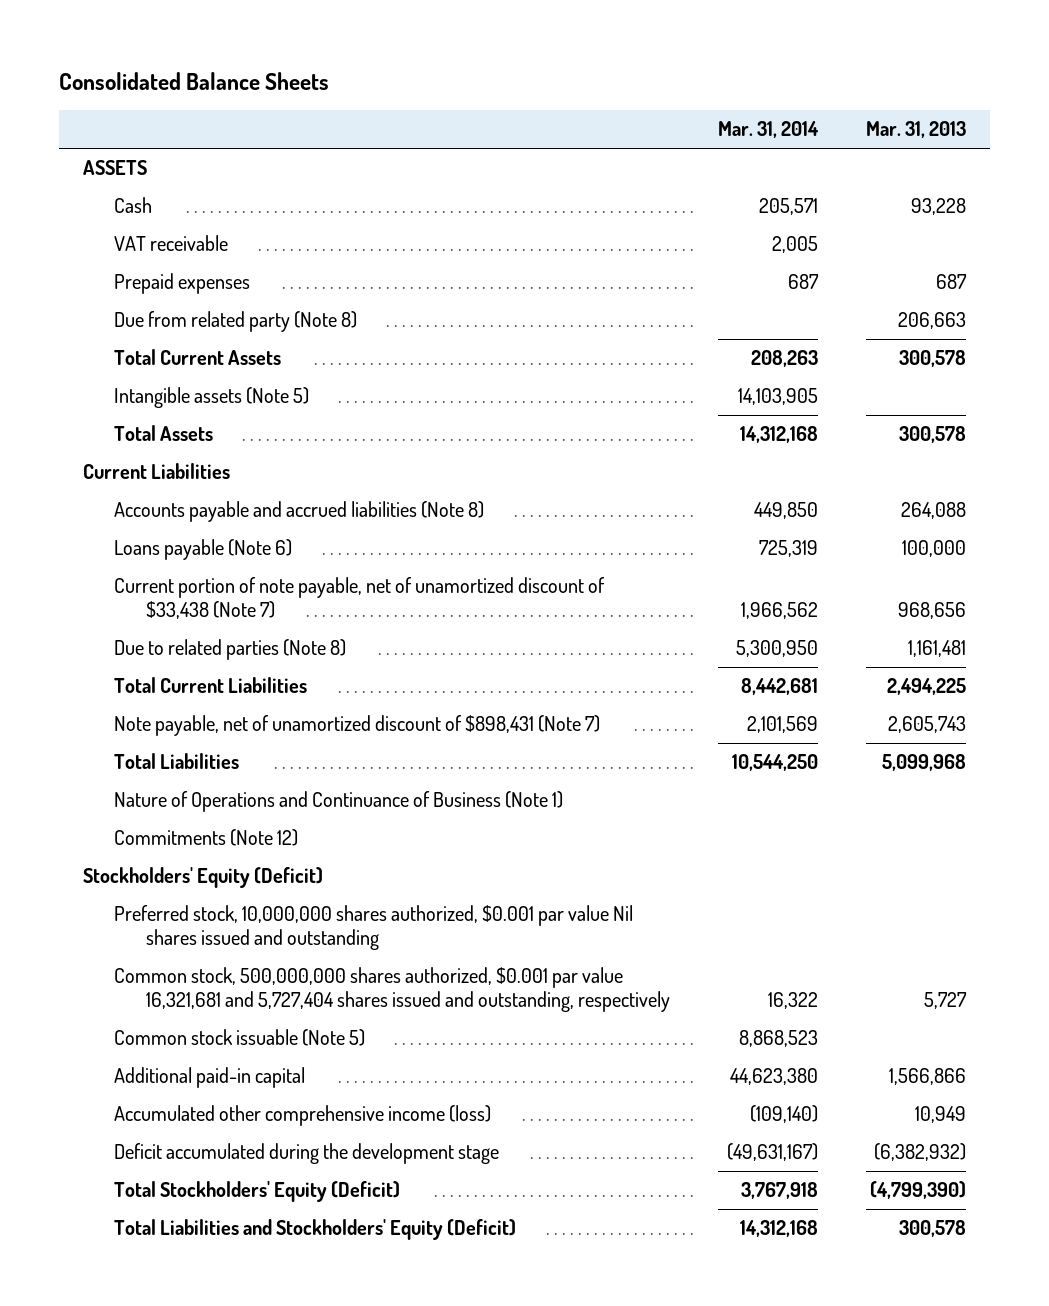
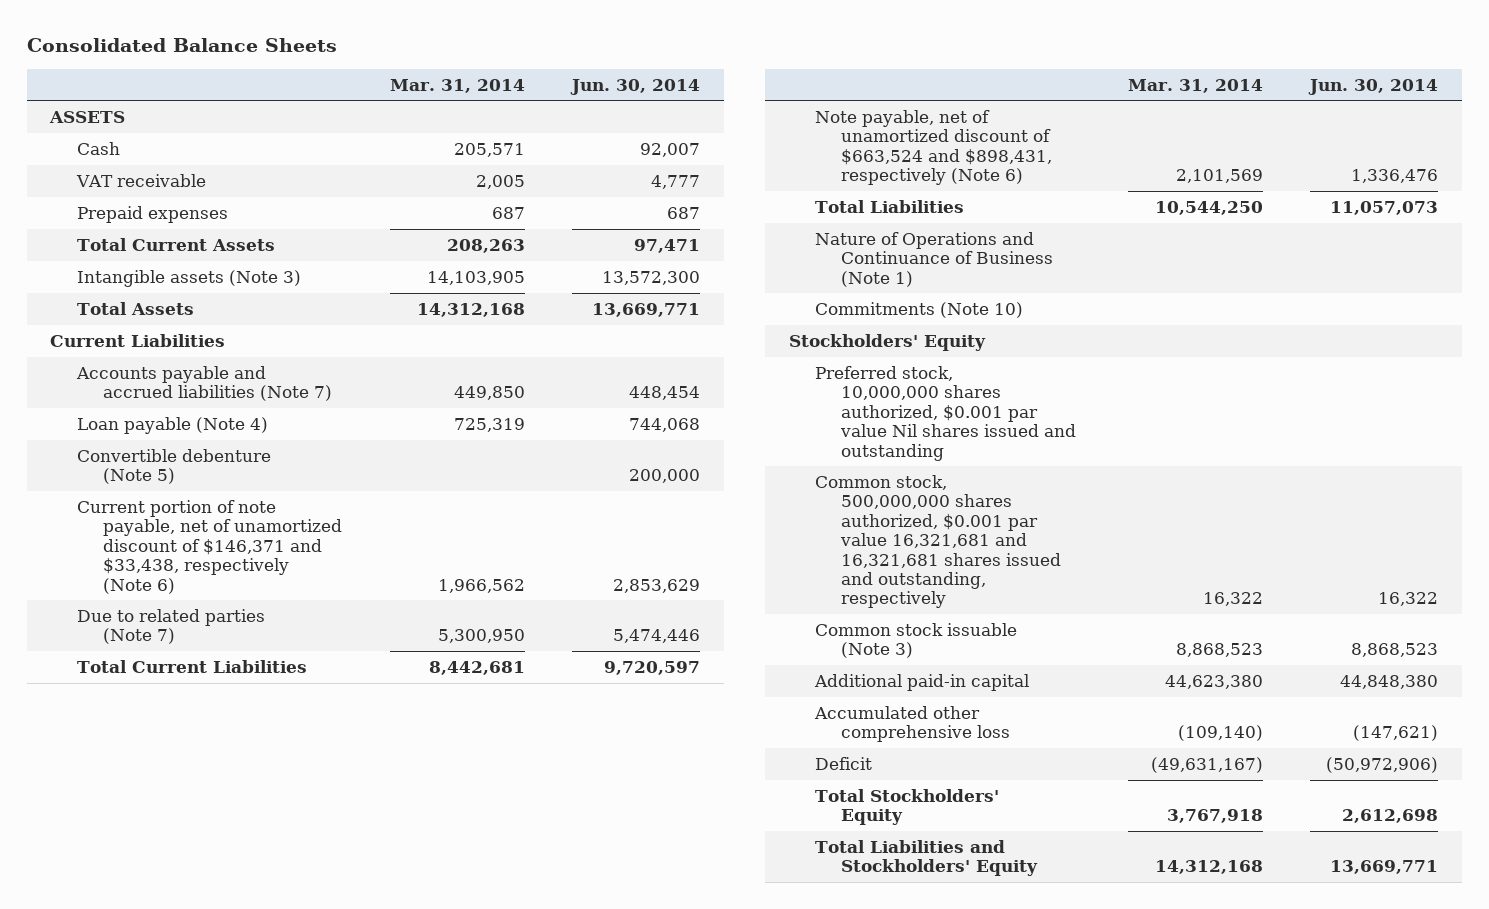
[865,121,966,139] Mar. 31, 2013 -> none
none -> [570,78,701,95] Jun. 30, 2014
[114,311,358,333] Due from related party (Note 8) -> none
[114,387,310,409] Intangible assets (Note 5) -> [76,269,301,287] Intangible assets (Note 3)
[114,501,485,523] Accounts payable and accrued liabilities (Note 8) -> [75,365,333,402] Accounts payable and accrued liabilities (Note 7)
[114,539,293,561] Loans payable (Note 6) -> [76,416,268,434] Loan payable (Note 4)
none -> [76,448,271,485] Convertible debenture (Note 5)
[114,577,606,619] Current portion of note payable, net of unamortized discount of $33,438 (Note 7) -> [76,499,343,594] Current portion of note payable, net of unamortized discount of $146,371 and $33,438, respectively (Note 6)
[114,639,347,661] Due to related parties (Note 8) -> [76,608,265,645] Due to related parties (Note 7)
[114,715,601,737] Note payable, net of unamortized discount of $898,431 (Note 7) -> [815,109,1053,186] Note payable, net of unamortized discount of $663,524 and $898,431, respectively (Note 6)
[114,829,299,847] Commitments (Note 12) -> [815,301,1024,318] Commitments (Note 10)
[83,867,324,889] Stockholders' Equity (Deficit) -> [788,333,986,351] Stockholders' Equity
[114,967,670,1012] Common stock, 500,000,000 shares authorized, $0.001 par value 16,321,681 and 5,727,404 shares issued and outstanding, respectively -> [815,474,1062,609] Common stock, 500,000,000 shares authorized, $0.001 par value 16,321,681 and 16,321,681 shares issued and outstanding, respectively
[114,1029,366,1047] Common stock issuable (Note 5) -> [815,622,1018,659] Common stock issuable (Note 3)
[114,1105,492,1127] Accumulated other comprehensive income (loss) -> [814,705,1011,743] Accumulated other comprehensive loss
[114,1143,500,1165] Deficit accumulated during the development stage -> [815,756,873,770] Deficit
[114,1181,401,1203] Total Stockholders' Equity (Deficit) -> [815,788,1000,826] Total Stockholders' Equity
[114,1219,517,1241] Total Liabilities and Stockholders' Equity (Deficit) -> [815,839,1039,877] Total Liabilities and Stockholders' Equity

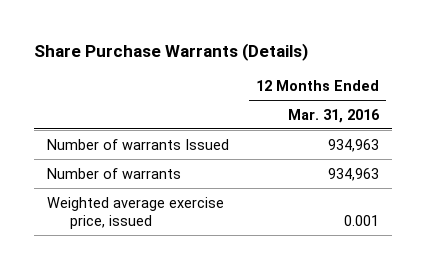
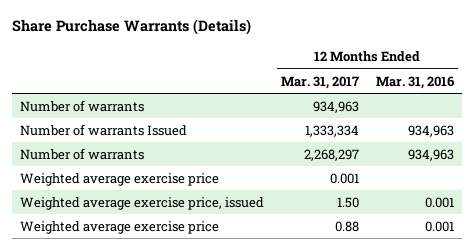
none -> [280,75,359,89] Mar. 31, 2017
none -> [20,99,145,112] Number of warrants
none -> [20,172,220,186] Weighted average exercise price
none -> [20,220,220,234] Weighted average exercise price

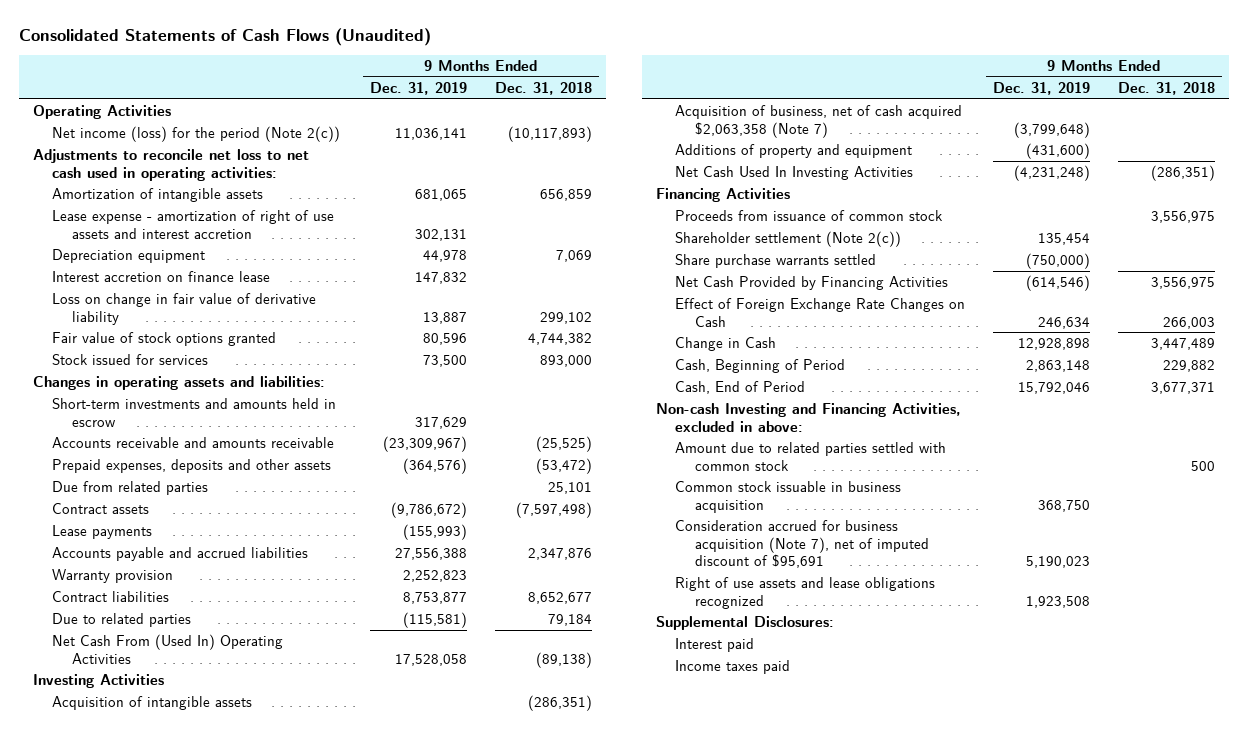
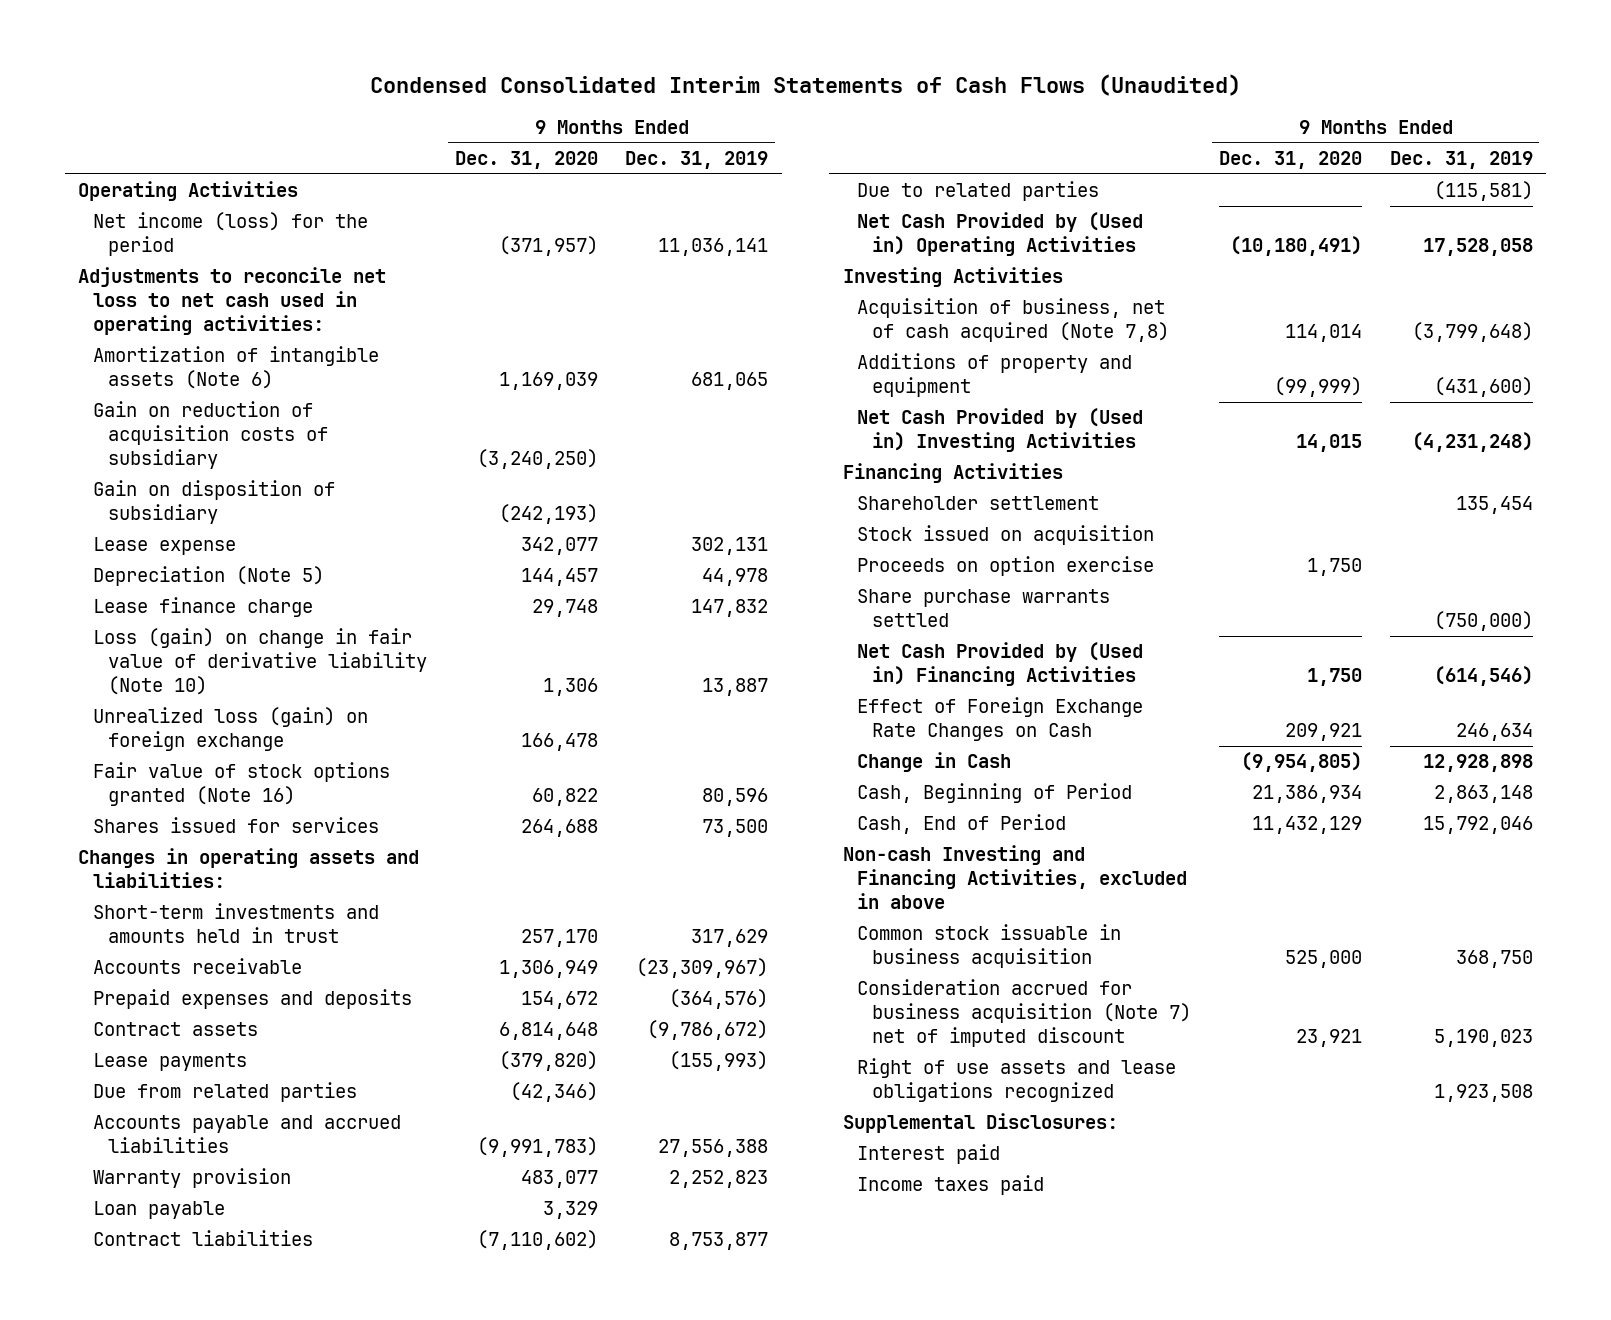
[18,28,431,47] Consolidated Statements of Cash Flows (Unaudited) -> [369,74,1241,97] Condensed Consolidated Interim Statements of Cash Flows (Unaudited)
[495,81,593,95] Dec. 31, 2018 -> none
none -> [454,151,598,170] Dec. 31, 2020
[52,125,341,142] Net income (loss) for the period (Note 2(c)) -> [93,212,369,257] Net income (loss) for the period
[52,187,264,202] Amortization of intangible assets -> [93,346,380,390] Amortization of intangible assets (Note 6)
none -> [93,401,329,470] Gain on reduction of acquisition costs of subsidiary
none -> [93,480,336,525] Gain on disposition of subsidiary
[52,209,335,239] Lease expense - amortization of right of use assets and interest accretion -> [93,537,237,556] Lease expense
[52,248,206,263] Depreciation equipment -> [93,566,325,587] Depreciation (Note 5)
[52,270,271,282] Interest accretion on finance lease -> [93,597,314,618] Lease finance charge
[52,292,317,325] Loss on change in fair value of derivative liability -> [93,628,428,696] Loss (gain) on change in fair value of derivative liability (Note 10)
none -> [93,707,369,752] Unrealized loss (gain) on foreign exchange
[52,331,277,346] Fair value of stock options granted -> [93,762,391,807] Fair value of stock options granted (Note 16)
[52,353,209,365] Stock issued for services -> [93,817,380,834] Shares issued for services
[52,397,337,427] Short-term investments and amounts held in escrow -> [93,903,380,944] Short-term investments and amounts held in trust
[52,436,335,448] Accounts receivable and amounts receivable -> [93,958,303,975] Accounts receivable
[52,458,332,473] Prepaid expenses, deposits and other assets -> [93,989,413,1010] Prepaid expenses and deposits
[52,480,209,495] Due from related parties -> [93,1082,358,1103] Due from related parties
none -> [93,1201,226,1220] Loan payable
[52,633,284,664] Net Cash From (Used In) Operating Activities -> [857,212,1144,257] Net Cash Provided by (Used in) Operating Activities
[52,695,253,710] Acquisition of intangible assets -> none
[675,104,963,138] Acquisition of business, net of cash acquired $2,063,358 (Note 7) -> [857,298,1170,343] Acquisition of business, net of cash acquired (Note 7,8)
[675,165,914,180] Net Cash Used In Investing Activities -> [857,408,1144,453] Net Cash Provided by (Used in) Investing Activities
[675,209,944,221] Proceeds from issuance of common stock -> none
[675,230,902,247] Shareholder settlement (Note 2(c)) -> [857,496,1100,511] Shareholder settlement
none -> [857,525,1155,546] Stock issued on acquisition
none -> [857,556,1155,577] Proceeds on option exercise
[675,275,949,290] Net Cash Provided by Financing Activities -> [857,642,1144,687] Net Cash Provided by (Used in) Financing Activities
[675,441,947,471] Amount due to related parties settled with common stock -> none
[655,402,961,432] Non-cash Investing and Financing Activities, excluded in above: -> [842,845,1188,910] Non-cash Investing and Financing Activities, excluded in above
[675,519,929,569] Consideration accrued for business acquisition (Note 7), net of imputed discount of $95,691 -> [857,979,1192,1048] Consideration accrued for business acquisition (Note 7) net of imputed discount

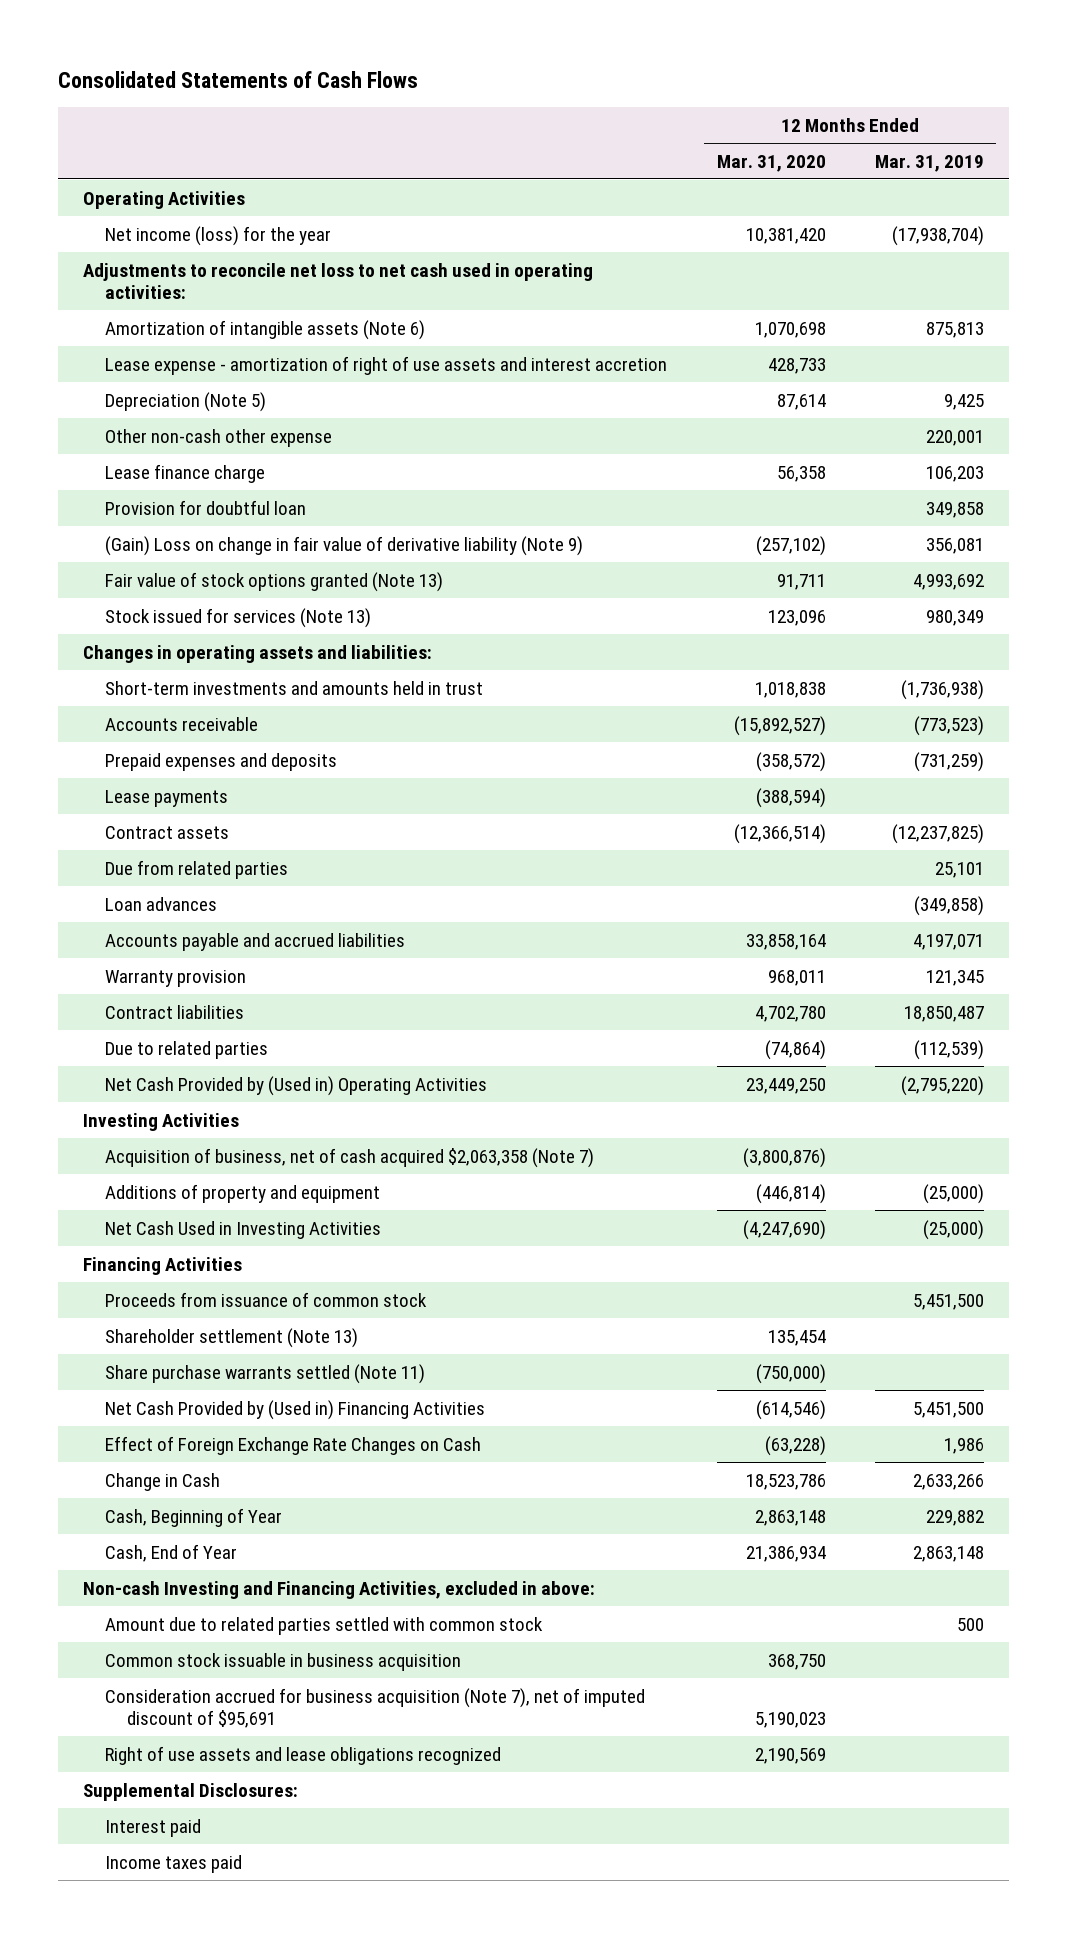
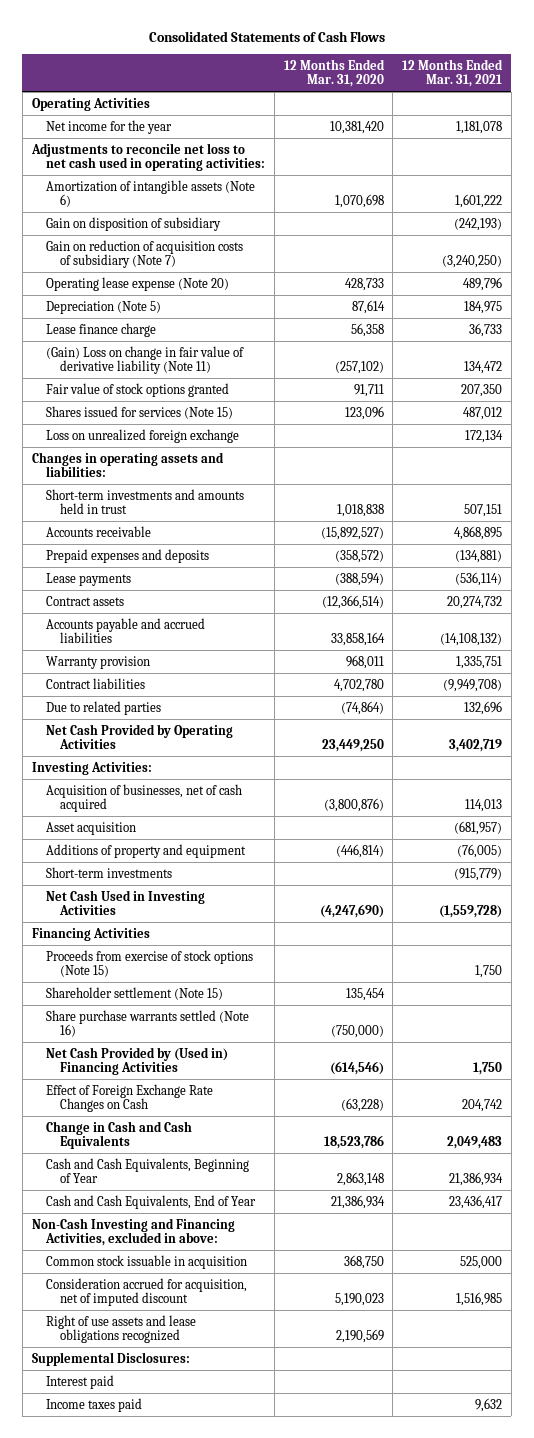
[874,154,984,172] Mar. 31, 2019 -> none
none -> [402,58,504,88] 12 Months Ended Mar. 31, 2021
[105,225,332,246] Net income (loss) for the year -> [45,119,172,134] Net income for the year
none -> [45,216,221,231] Gain on disposition of subsidiary
none -> [45,239,243,269] Gain on reduction of acquisition costs of subsidiary (Note 7)
[105,355,668,375] Lease expense - amortization of right of use assets and interest accretion -> [45,276,229,291] Operating lease expense (Note 20)
[105,428,333,447] Other non-cash other expense -> none
[105,499,307,515] Provision for doubtful loan -> none
[105,535,584,556] (Gain) Loss on change in fair value of derivative liability (Note 9) -> [45,345,244,375] (Gain) Loss on change in fair value of derivative liability (Note 11)
[105,571,444,592] Fair value of stock options granted (Note 13) -> [45,382,229,397] Fair value of stock options granted
[105,607,372,628] Stock issued for services (Note 13) -> [45,405,233,419] Shares issued for services (Note 15)
none -> [45,428,239,443] Loss on unrealized foreign exchange
[105,859,289,879] Due from related parties -> none
[105,896,218,911] Loan advances -> none
[105,1075,488,1096] Net Cash Provided by (Used in) Operating Activities -> [45,723,233,750] Net Cash Provided by Operating Activities
[83,1112,240,1131] Investing Activities -> [31,761,152,775] Investing Activities:
[105,1147,595,1168] Acquisition of business, net of cash acquired $2,063,358 (Note 7) -> [45,783,242,813] Acquisition of businesses, net of cash acquired
none -> [45,821,136,835] Asset acquisition
none -> [45,866,172,878] Short-term investments
[105,1291,428,1307] Proceeds from issuance of common stock -> none
none -> [45,949,253,978] Proceeds from exercise of stock options (Note 15)
[105,1327,359,1348] Shareholder settlement (Note 13) -> [45,986,223,1000] Shareholder settlement (Note 15)
[105,1363,426,1384] Share purchase warrants settled (Note 11) -> [45,1009,249,1038] Share purchase warrants settled (Note 16)
[105,1616,544,1635] Amount due to related parties settled with common stock -> none
[105,1472,221,1491] Change in Cash -> [45,1120,192,1150] Change in Cash and Cash Equivalents
[105,1507,283,1527] Cash, Beginning of Year -> [45,1157,249,1184] Cash and Cash Equivalents, Beginning of Year
[105,1543,238,1562] Cash, End of Year -> [45,1194,256,1209] Cash and Cash Equivalents, End of Year
[83,1580,596,1599] Non-cash Investing and Financing Activities, excluded in above: -> [31,1217,235,1247] Non-Cash Investing and Financing Activities, excluded in above:
[105,1652,462,1671] Common stock issuable in business acquisition -> [45,1254,247,1269] Common stock issuable in acquisition
[105,1687,646,1728] Consideration accrued for business acquisition (Note 7), net of imputed discount of $95,691 -> [45,1277,247,1307] Consideration accrued for acquisition, net of imputed discount

